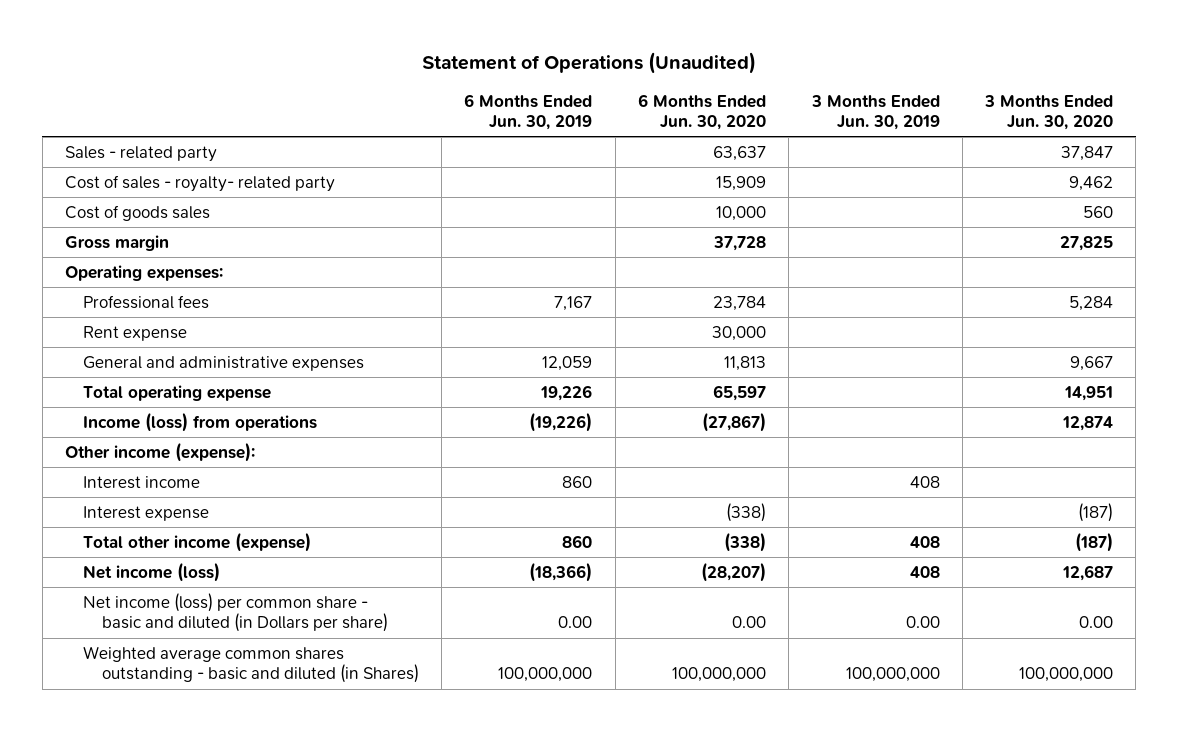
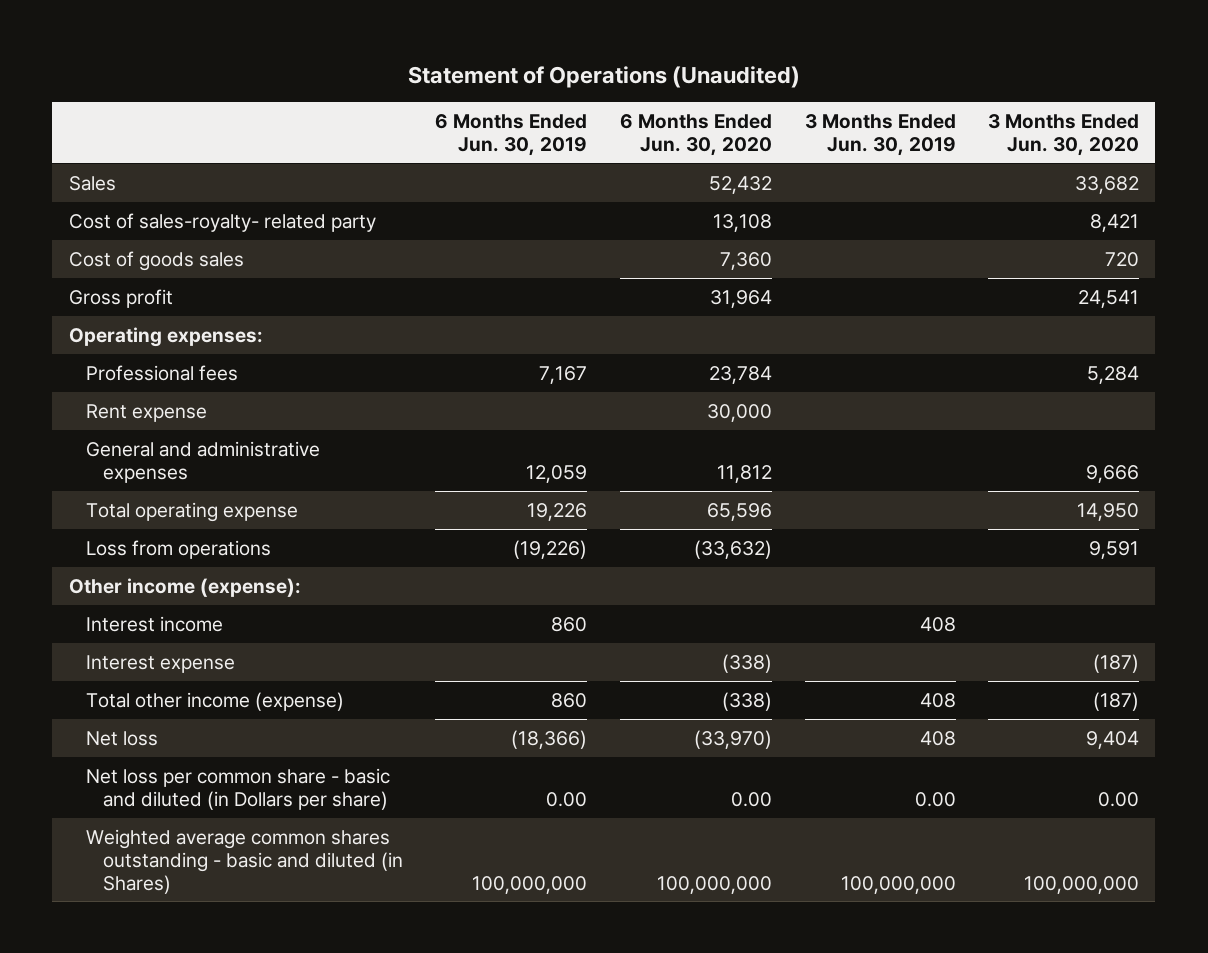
[65,145,218,162] Sales - related party -> none
none -> [68,175,116,191] Sales
[65,174,336,192] Cost of sales - royalty- related party -> [68,212,376,232] Cost of sales-royalty- related party
[715,175,766,191] 15,909 -> [712,213,772,232] 13,108
[1069,175,1114,191] 9,462 -> [1090,213,1140,232] 8,421
[715,205,766,221] 10,000 -> [719,251,772,270] 7,360
[1083,205,1114,218] 560 -> [1105,251,1140,267] 720
[65,234,170,251] Gross margin -> [68,288,173,308] Gross profit
[712,235,766,251] 37,728 -> [709,289,772,308] 31,964
[1060,235,1114,251] 27,825 -> [1078,289,1140,308] 24,541
[723,355,766,371] 11,813 -> [716,464,772,483] 11,812
[1070,355,1114,371] 9,667 -> [1086,464,1140,483] 9,666
[712,384,766,401] 65,597 -> [706,502,772,521] 65,596
[1064,385,1114,401] 14,951 -> [1077,502,1140,521] 14,950
[83,411,318,432] Income (loss) from operations -> [85,539,271,559] Loss from operations
[701,411,766,432] (27,867) -> [693,539,772,559] (33,632)
[1062,415,1114,431] 12,874 -> [1089,540,1140,559] 9,591
[83,561,221,582] Net income (loss) -> [85,730,158,746] Net loss
[700,561,766,582] (28,207) -> [693,729,772,749] (33,970)
[1062,564,1114,581] 12,687 -> [1086,730,1140,749] 9,404
[83,592,388,633] Net income (loss) per common share - basic and diluted (in Dollars per share) -> [85,767,390,810] Net loss per common share - basic and diluted (in Dollars per share)

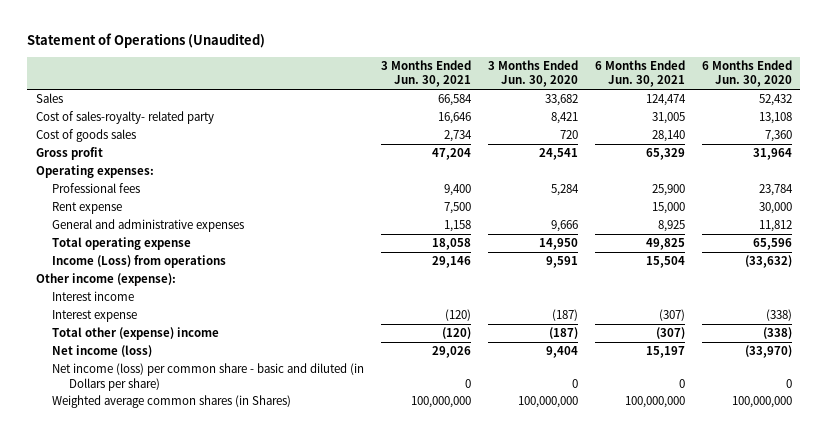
[435,114,588,157] 6 Months Ended Jun. 30, 2019 -> none
[804,114,956,157] 3 Months Ended Jun. 30, 2019 -> none
none -> [381,59,472,88] 3 Months Ended Jun. 30, 2021
none -> [594,59,685,88] 6 Months Ended Jun. 30, 2021
[85,539,271,559] Loss from operations -> [52,255,227,269] Income (Loss) from operations
[85,691,344,711] Total other income (expense) -> [52,327,220,341] Total other (expense) income
[85,730,158,746] Net loss -> [52,345,153,358] Net income (loss)
[85,767,390,810] Net loss per common share - basic and diluted (in Dollars per share) -> [52,363,365,391] Net income (loss) per common share - basic and diluted (in Dollars per share)
[730,791,772,807] 0.00 -> [785,378,792,388] 0
[1098,791,1140,807] 0.00 -> [572,378,579,388] 0
[85,828,403,894] Weighted average common shares outstanding - basic and diluted (in Shares) -> [52,395,292,409] Weighted average common shares (in Shares)

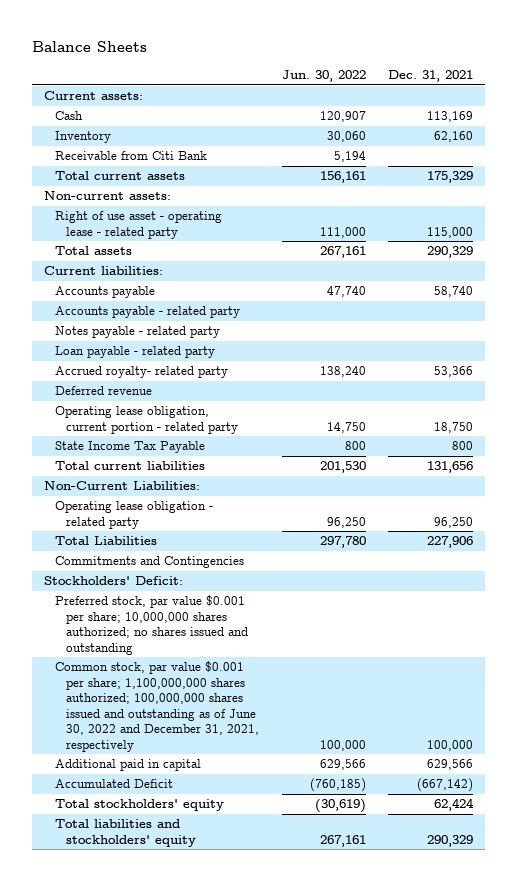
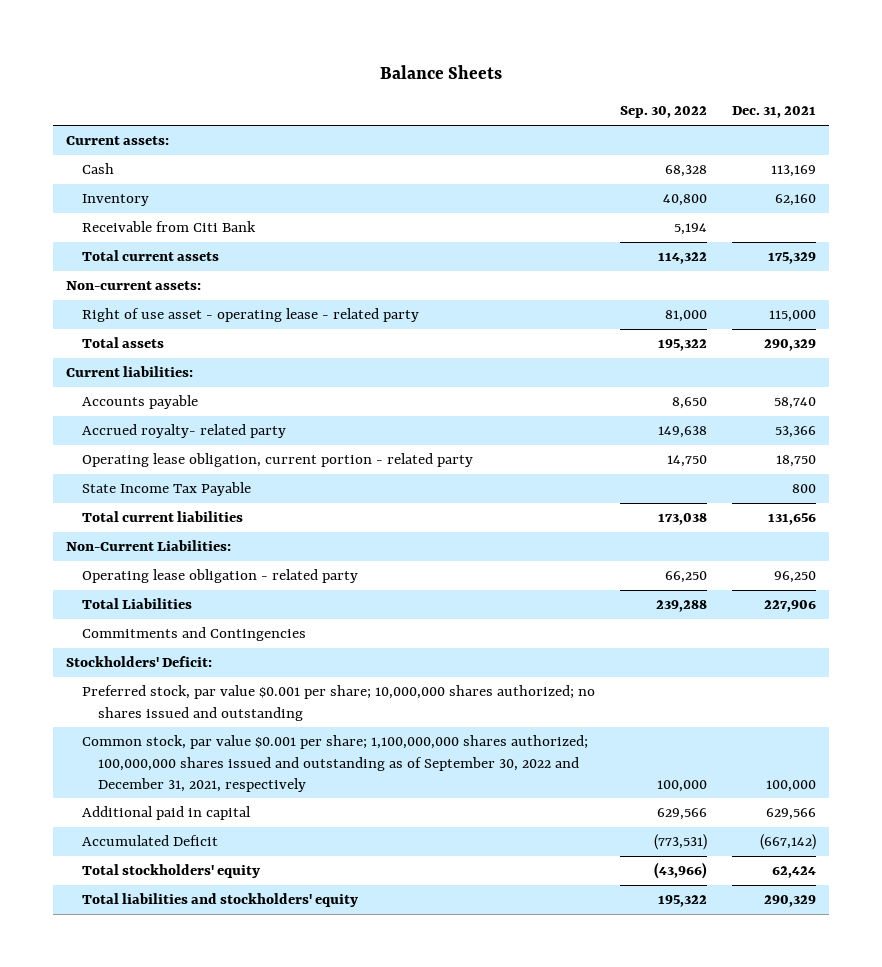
[281,70,366,83] Jun. 30, 2022 -> none
none -> [619,106,707,119] Sep. 30, 2022
[54,306,240,319] Accounts payable - related party -> none
[54,326,220,339] Notes payable - related party -> none
[54,346,215,359] Loan payable - related party -> none
[54,386,152,396] Deferred revenue -> none
[54,661,260,752] Common stock, par value $0.001 per share; 1,100,000,000 shares authorized; 100,000,000 shares issued and outstanding as of June 30, 2022 and December 31, 2021, respectively -> [81,735,588,792] Common stock, par value $0.001 per share; 1,100,000,000 shares authorized; 100,000,000 shares issued and outstanding as of September 30, 2022 and December 31, 2021, respectively

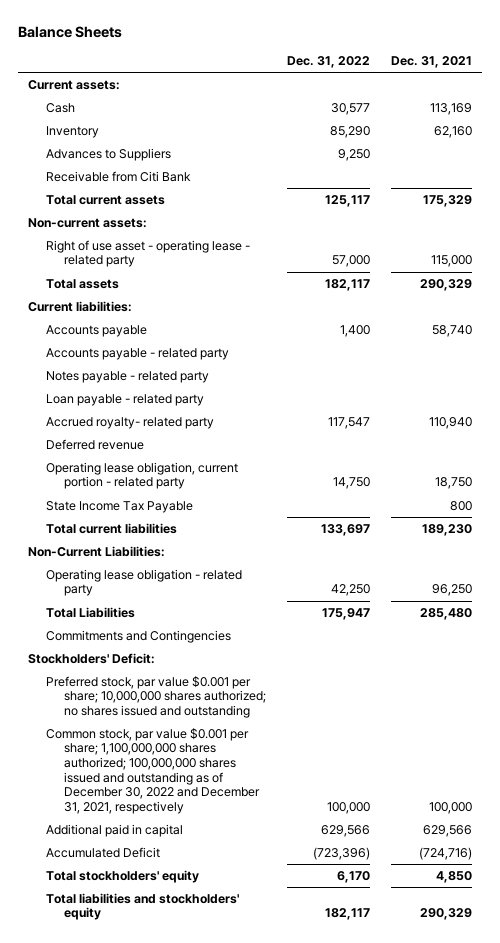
[619,106,707,119] Sep. 30, 2022 -> none
none -> [286,56,370,69] Dec. 31, 2022
none -> [45,147,171,161] Advances to Suppliers
none -> [45,347,229,360] Accounts payable - related party
none -> [45,370,209,383] Notes payable - related party
none -> [45,393,204,406] Loan payable - related party
[775,426,817,439] 53,366 -> [428,416,472,429] 110,940
none -> [45,438,144,450] Deferred revenue
[768,513,817,526] 131,656 -> [421,523,472,536] 189,230
[764,600,817,613] 227,906 -> [419,607,472,620] 285,480
[81,735,588,792] Common stock, par value $0.001 per share; 1,100,000,000 shares authorized; 100,000,000 shares issued and outstanding as of September 30, 2022 and December 31, 2021, respectively -> [45,727,260,814] Common stock, par value $0.001 per share; 1,100,000,000 shares authorized; 100,000,000 shares issued and outstanding as of December 30, 2022 and December 31, 2021, respectively
[760,834,817,851] (667,142) -> [418,846,472,860] (724,716)
[772,866,817,879] 62,424 -> [435,870,472,883] 4,850

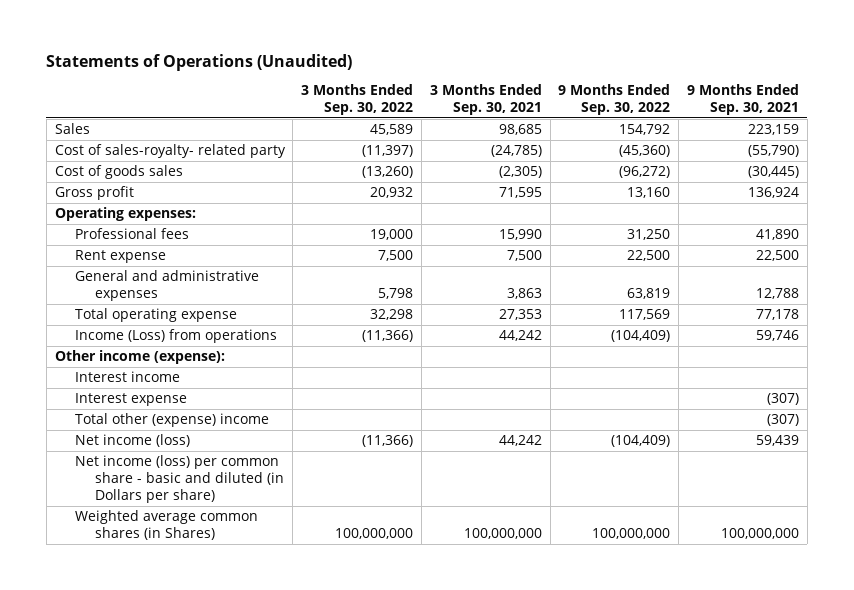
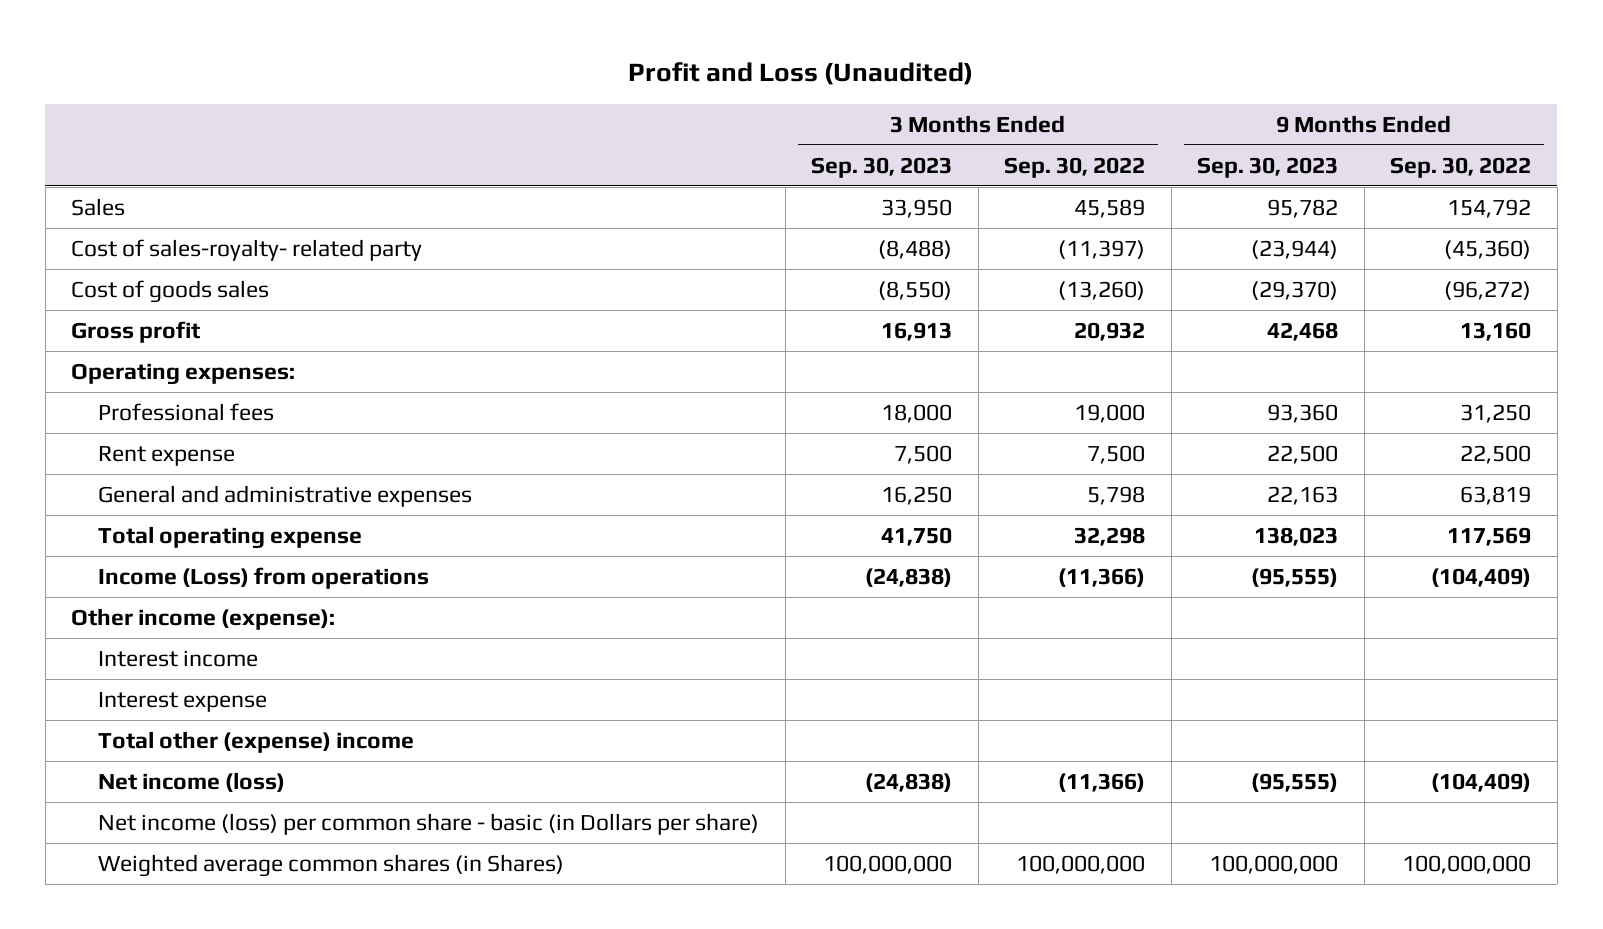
[46,53,353,71] Statements of Operations (Unaudited) -> [628,61,974,85] Profit and Loss (Unaudited)
[429,84,542,116] 3 Months Ended Sep. 30, 2021 -> none
[687,84,800,116] 9 Months Ended Sep. 30, 2021 -> none
none -> [811,156,953,178] Sep. 30, 2023
none -> [1197,156,1339,178] Sep. 30, 2023
[74,455,285,504] Net income (loss) per common share - basic and diluted (in Dollars per share) -> [98,812,760,835] Net income (loss) per common share - basic (in Dollars per share)

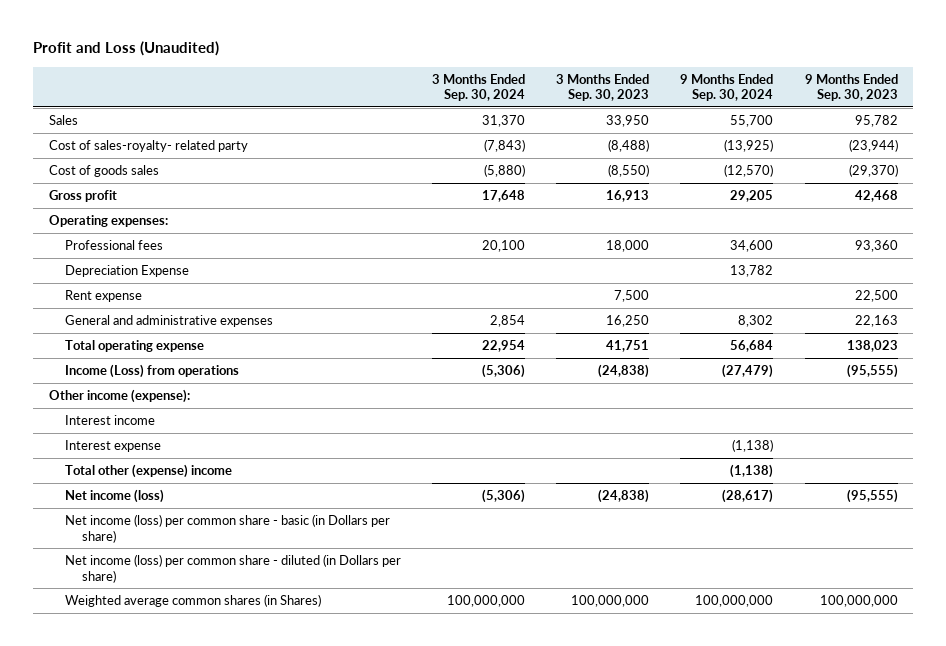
[1004,156,1146,178] Sep. 30, 2022 -> none
[1390,156,1532,178] Sep. 30, 2022 -> none
none -> [432,73,526,102] 3 Months Ended Sep. 30, 2024
none -> [680,73,774,102] 9 Months Ended Sep. 30, 2024
none -> [65,265,190,278] Depreciation Expense
[881,526,953,546] 41,750 -> [606,340,650,353] 41,751
none -> [65,554,402,583] Net income (loss) per common share - diluted (in Dollars per share)

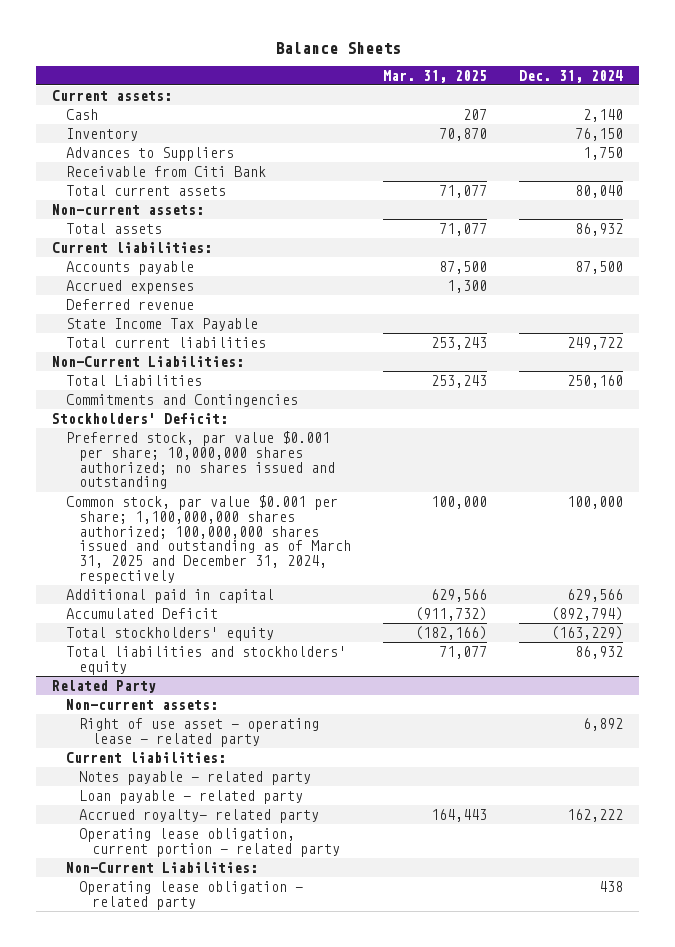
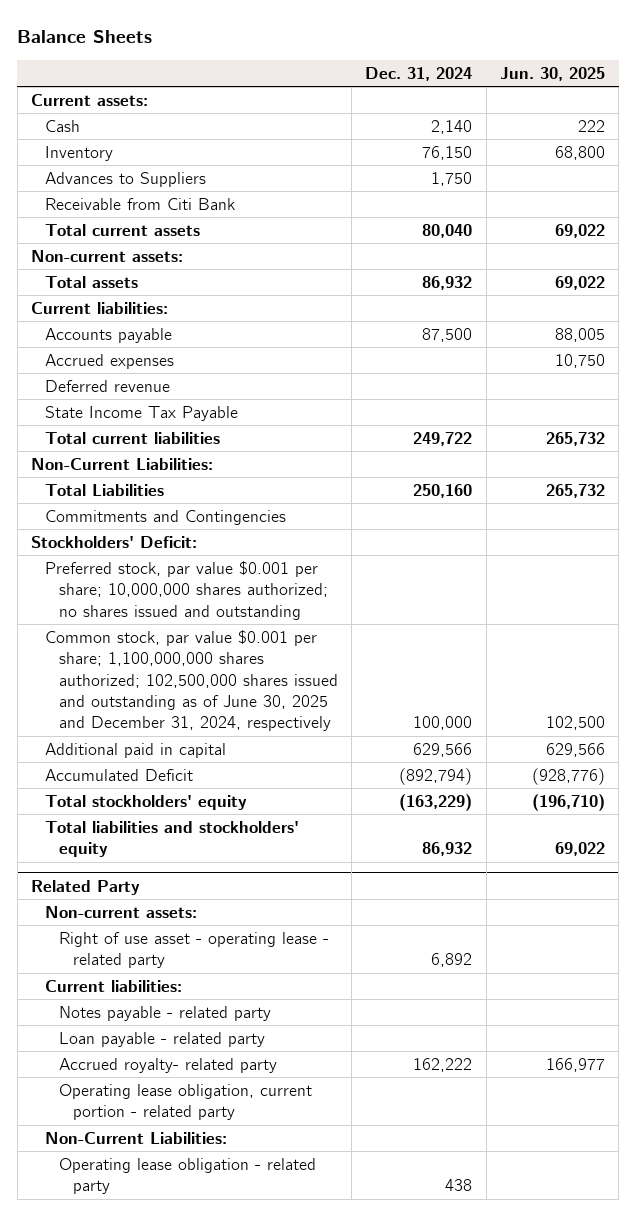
[382,69,487,83] Mar. 31, 2025 -> none
none -> [500,66,606,81] Jun. 30, 2025
[65,494,351,585] Common stock, par value $0.001 per share; 1,100,000,000 shares authorized; 100,000,000 shares issued and outstanding as of March 31, 2025 and December 31, 2024, respectively -> [44,629,338,732] Common stock, par value $0.001 per share; 1,100,000,000 shares authorized; 102,500,000 shares issued and outstanding as of June 30, 2025 and December 31, 2024, respectively

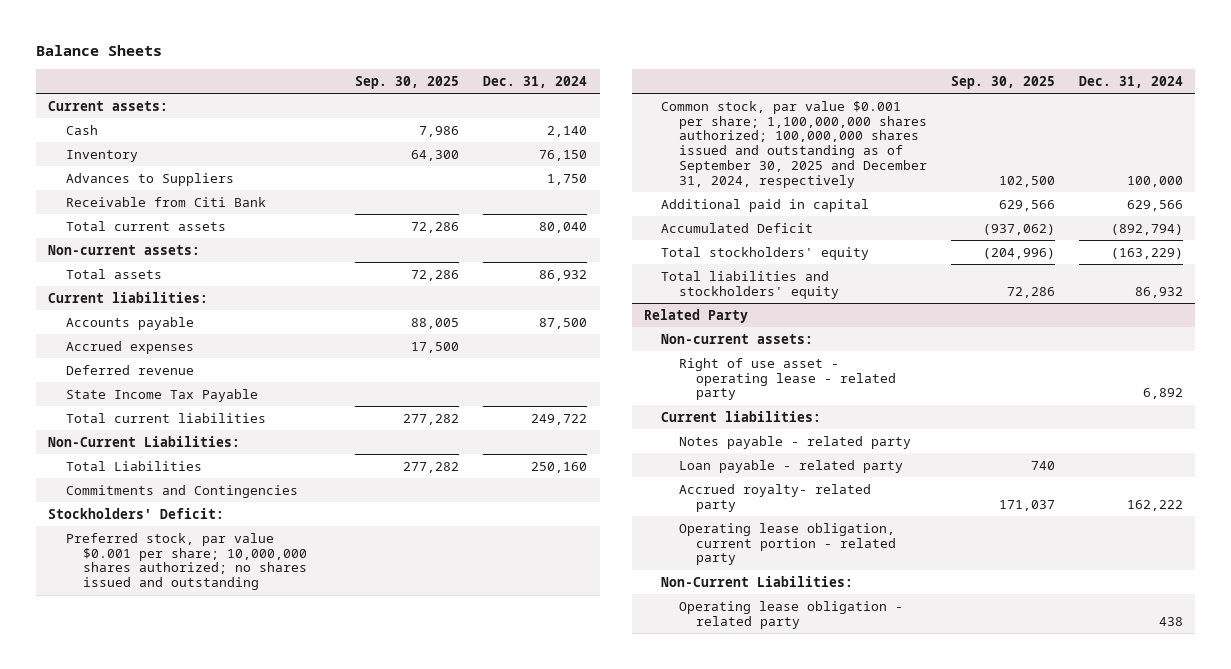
[500,66,606,81] Jun. 30, 2025 -> none
none -> [355,75,460,89] Sep. 30, 2025
[44,629,338,732] Common stock, par value $0.001 per share; 1,100,000,000 shares authorized; 102,500,000 shares issued and outstanding as of June 30, 2025 and December 31, 2024, respectively -> [661,100,927,189] Common stock, par value $0.001 per share; 1,100,000,000 shares authorized; 100,000,000 shares issued and outstanding as of September 30, 2025 and December 31, 2024, respectively

